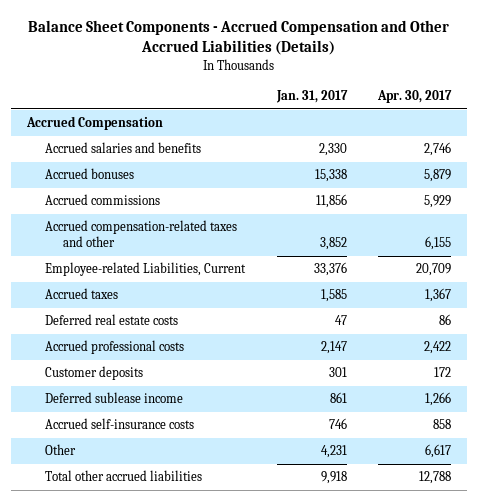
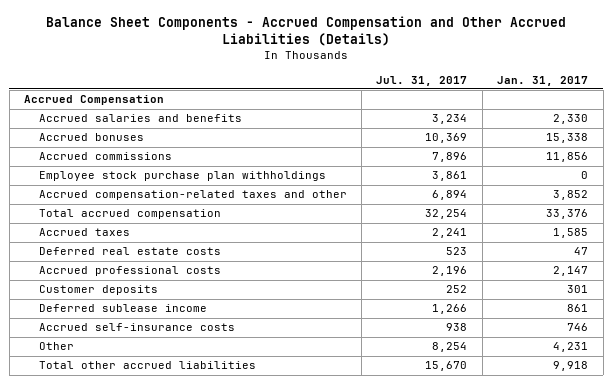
[377,90,453,104] Apr. 30, 2017 -> none
none -> [376,75,468,86] Jul. 31, 2017
none -> [38,171,326,182] Employee stock purchase plan withholdings
[45,262,247,277] Employee-related Liabilities, Current -> [38,209,221,220] Total accrued compensation

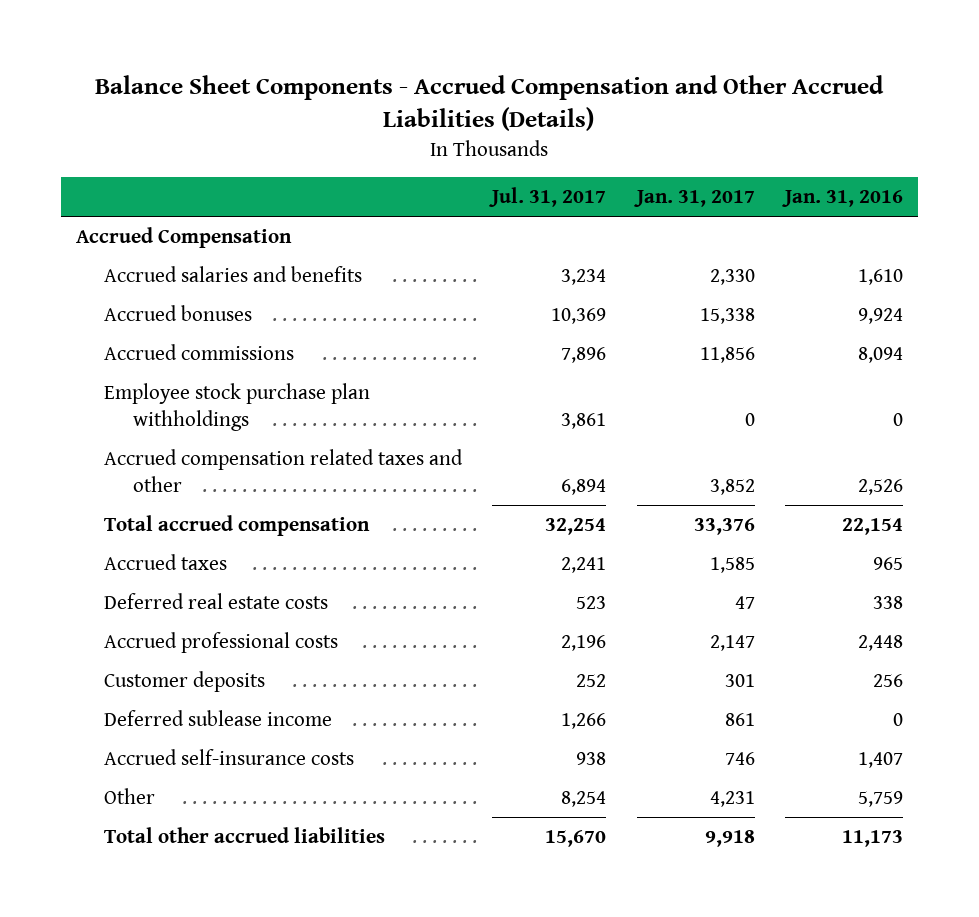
none -> [781,190,903,208] Jan. 31, 2016
[38,190,347,201] Accrued compensation-related taxes and other -> [104,449,464,492] Accrued compensation related taxes and other

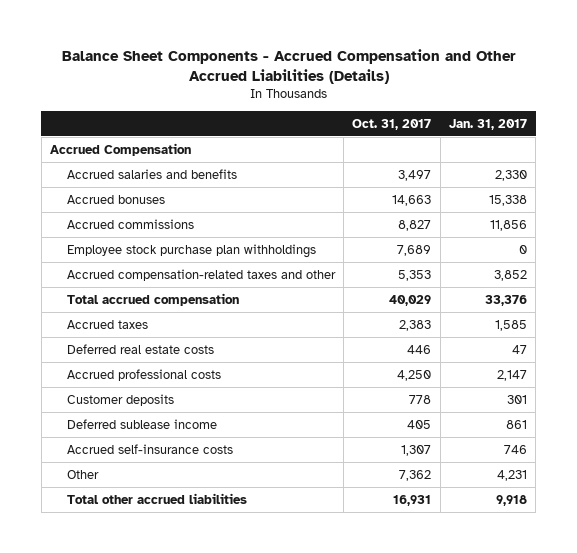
[489,187,607,208] Jul. 31, 2017 -> none
[781,190,903,208] Jan. 31, 2016 -> none
none -> [352,118,432,130] Oct. 31, 2017
[104,449,464,492] Accrued compensation related taxes and other -> [66,268,336,281] Accrued compensation-related taxes and other

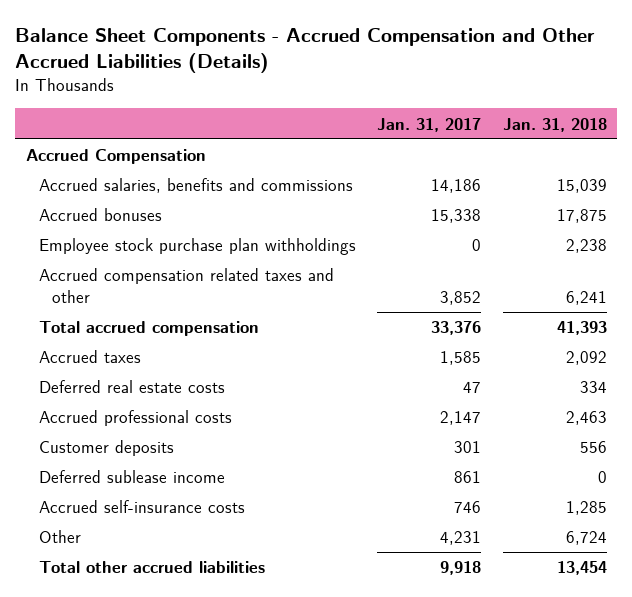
[352,118,432,130] Oct. 31, 2017 -> none
none -> [502,117,607,132] Jan. 31, 2018
[66,168,237,179] Accrued salaries and benefits -> [39,178,354,194] Accrued salaries, benefits and commissions
[495,169,528,181] 2,330 -> [431,179,482,194] 14,186
[66,218,194,229] Accrued commissions -> none
[66,268,336,281] Accrued compensation-related taxes and other -> [39,268,335,303] Accrued compensation related taxes and other

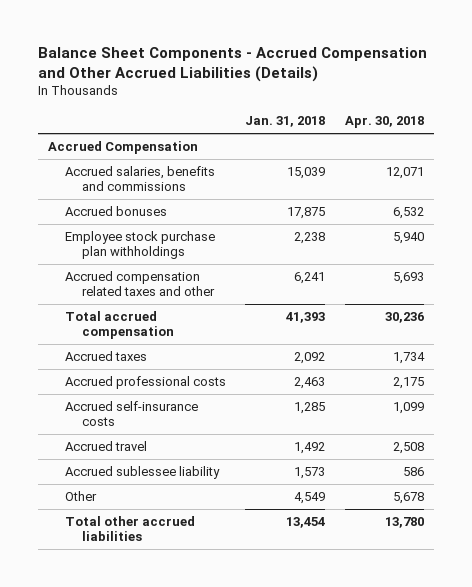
[377,117,482,132] Jan. 31, 2017 -> none
none -> [345,116,425,129] Apr. 30, 2018
[39,380,226,394] Deferred real estate costs -> none
[39,440,175,457] Customer deposits -> none
[39,470,226,484] Deferred sublease income -> none
none -> [64,441,147,452] Accrued travel
none -> [64,466,220,480] Accrued sublessee liability
[565,531,607,546] 6,724 -> [294,492,326,505] 4,549

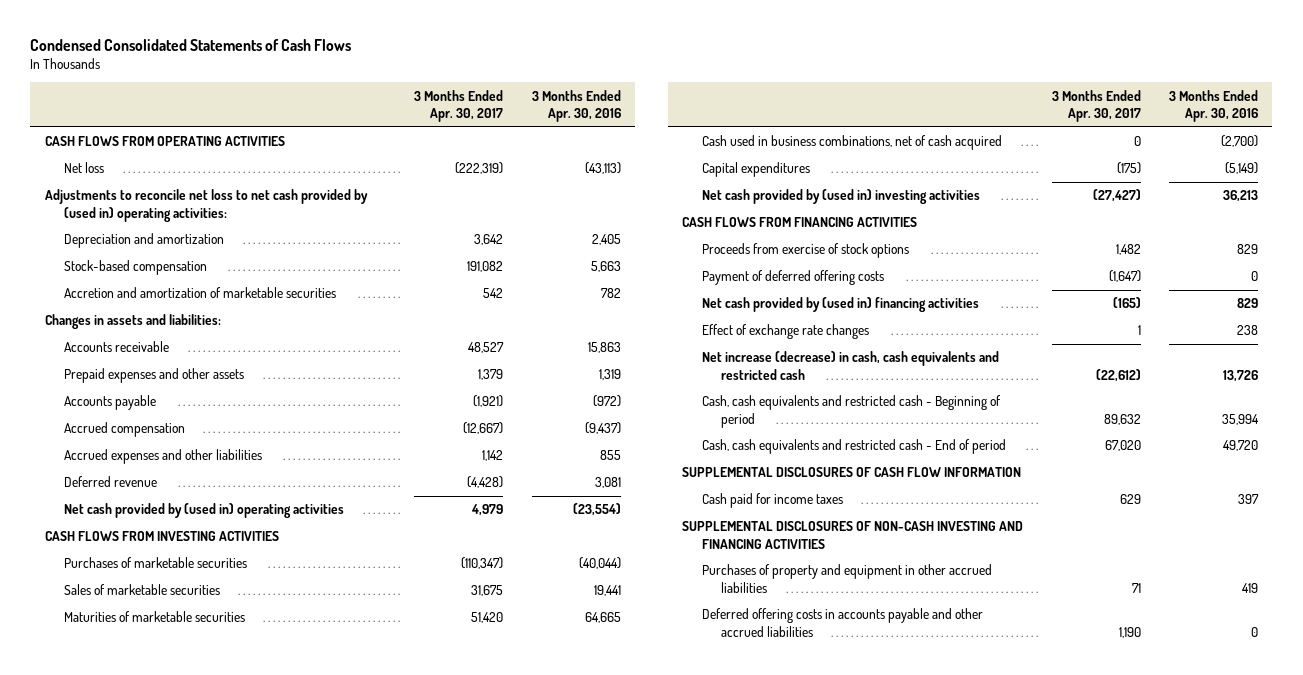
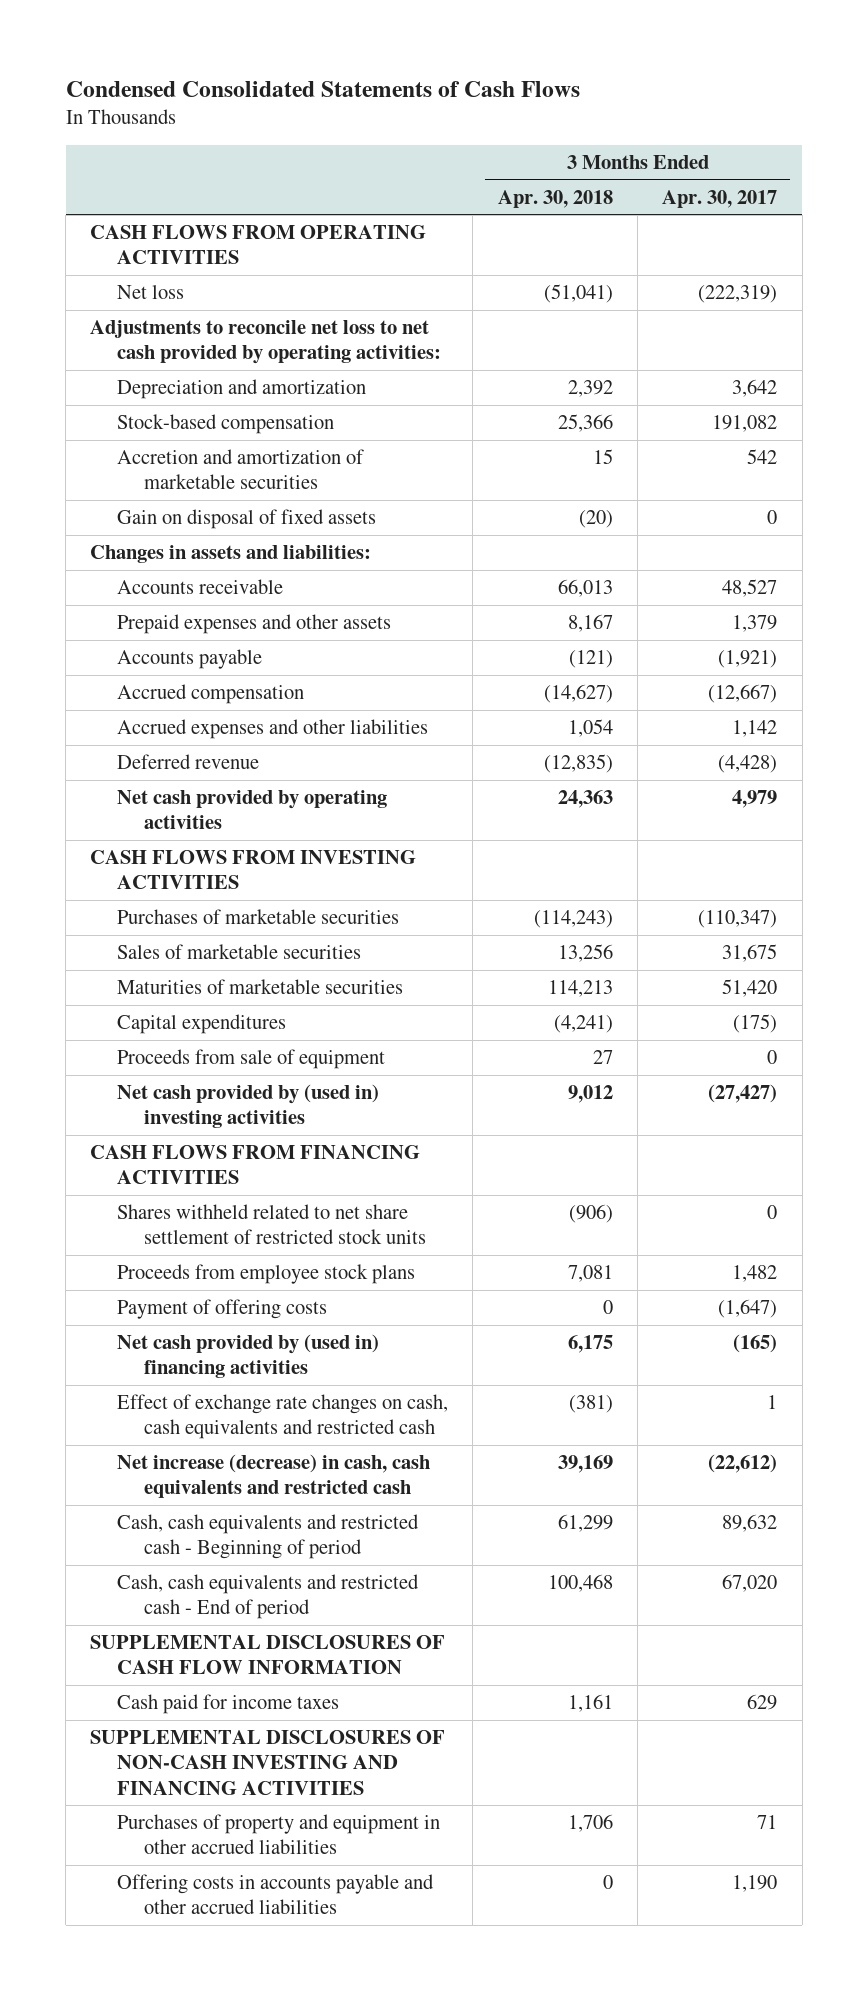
[531,89,621,122] 3 Months Ended Apr. 30, 2016 -> none
none -> [497,189,613,208] Apr. 30, 2018
[44,189,368,222] Adjustments to reconcile net loss to net cash provided by (used in) operating activities: -> [90,320,442,365] Adjustments to reconcile net loss to net cash provided by operating activities:
none -> [117,509,377,530] Gain on disposal of fixed assets
[63,503,344,519] Net cash provided by (used in) operating activities -> [117,790,388,830] Net cash provided by operating activities
[701,135,1002,151] Cash used in business combinations, net of cash acquired -> none
none -> [117,1049,386,1070] Proceeds from sale of equipment
none -> [117,1204,426,1245] Shares withheld related to net share settlement of restricted stock units
[701,243,909,259] Proceeds from exercise of stock options -> [117,1264,416,1285] Proceeds from employee stock plans
[701,270,884,286] Payment of deferred offering costs -> [117,1299,328,1320] Payment of offering costs
[701,324,869,340] Effect of exchange rate changes -> [117,1394,449,1440] Effect of exchange rate changes on cash, cash equivalents and restricted cash
[701,608,983,637] Deferred offering costs in accounts payable and other accrued liabilities -> [117,1874,435,1915] Offering costs in accounts payable and other accrued liabilities

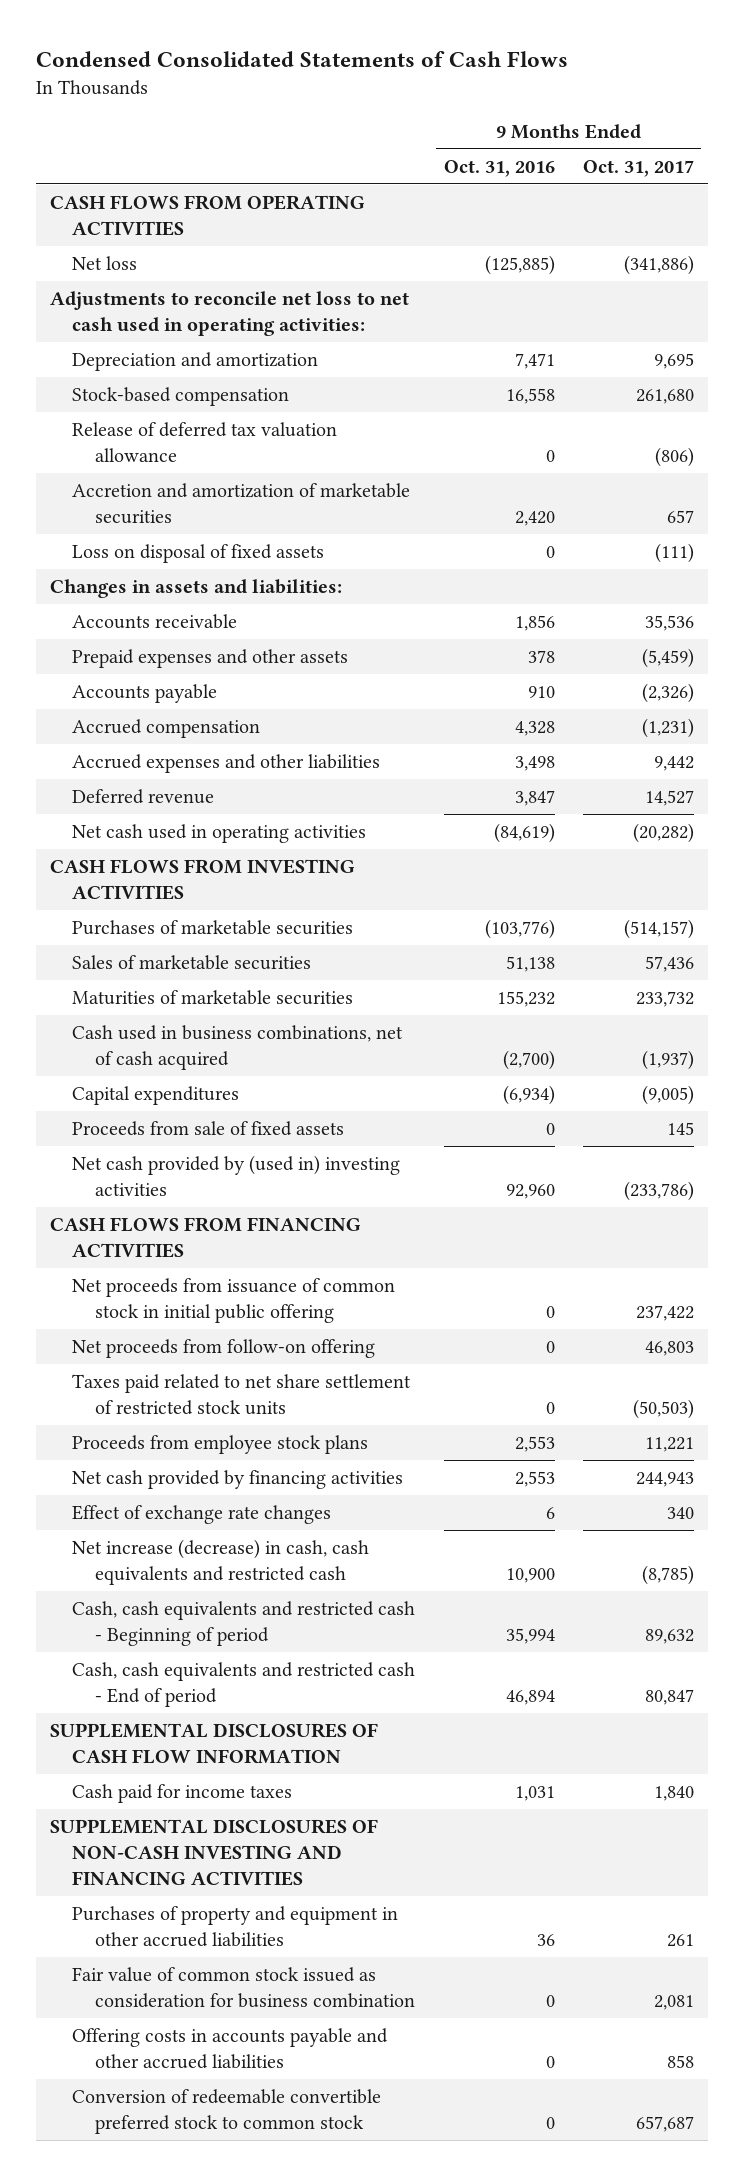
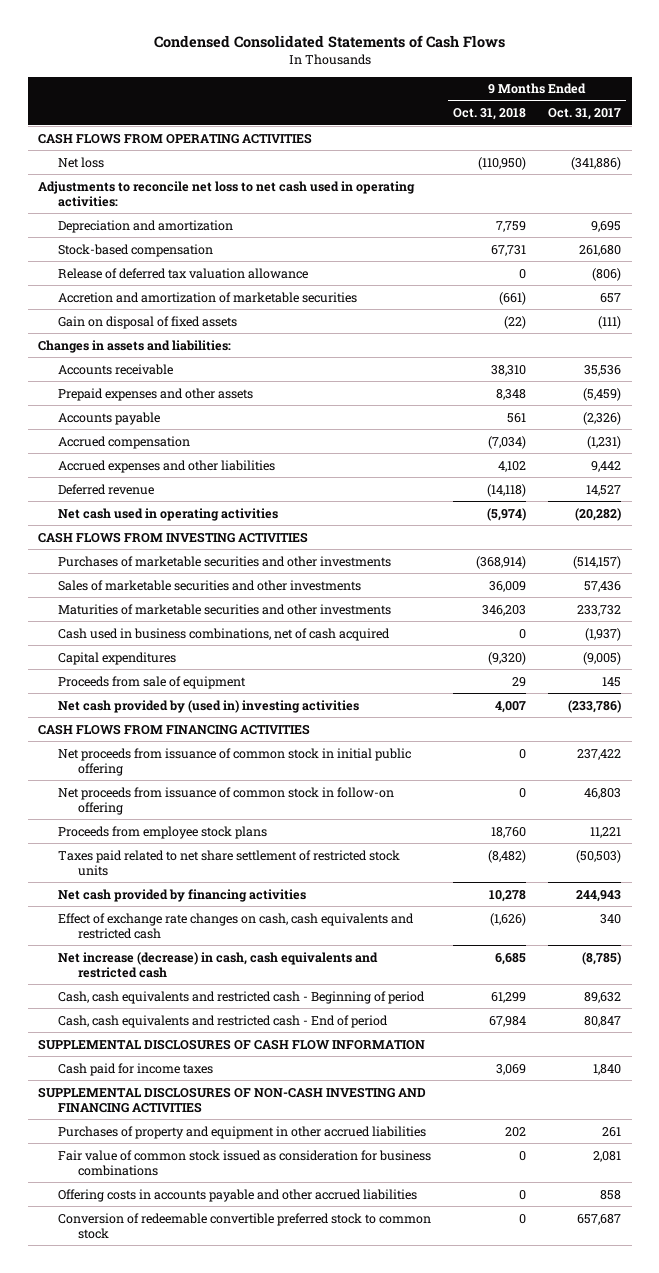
[443,159,555,177] Oct. 31, 2016 -> none
none -> [453,108,527,121] Oct. 31, 2018
[72,543,325,563] Loss on disposal of fixed assets -> [58,315,238,329] Gain on disposal of fixed assets
[72,919,354,935] Purchases of marketable securities -> [58,555,392,567] Purchases of marketable securities and other investments
[72,954,312,970] Sales of marketable securities -> [58,579,362,591] Sales of marketable securities and other investments
[72,989,354,1005] Maturities of marketable securities -> [58,603,392,615] Maturities of marketable securities and other investments
[72,1120,345,1136] Proceeds from sale of fixed assets -> [58,675,247,689] Proceeds from sale of equipment
[72,1338,376,1358] Net proceeds from follow-on offering -> [58,786,395,815] Net proceeds from issuance of common stock in follow-on offering
[72,1373,412,1415] Taxes paid related to net share settlement of restricted stock units -> [58,849,401,876] Taxes paid related to net share settlement of restricted stock units
[72,1504,332,1524] Effect of exchange rate changes -> [58,912,415,939] Effect of exchange rate changes on cash, cash equivalents and restricted cash
[72,1966,415,2008] Fair value of common stock issued as consideration for business combination -> [58,1149,432,1176] Fair value of common stock issued as consideration for business combinations

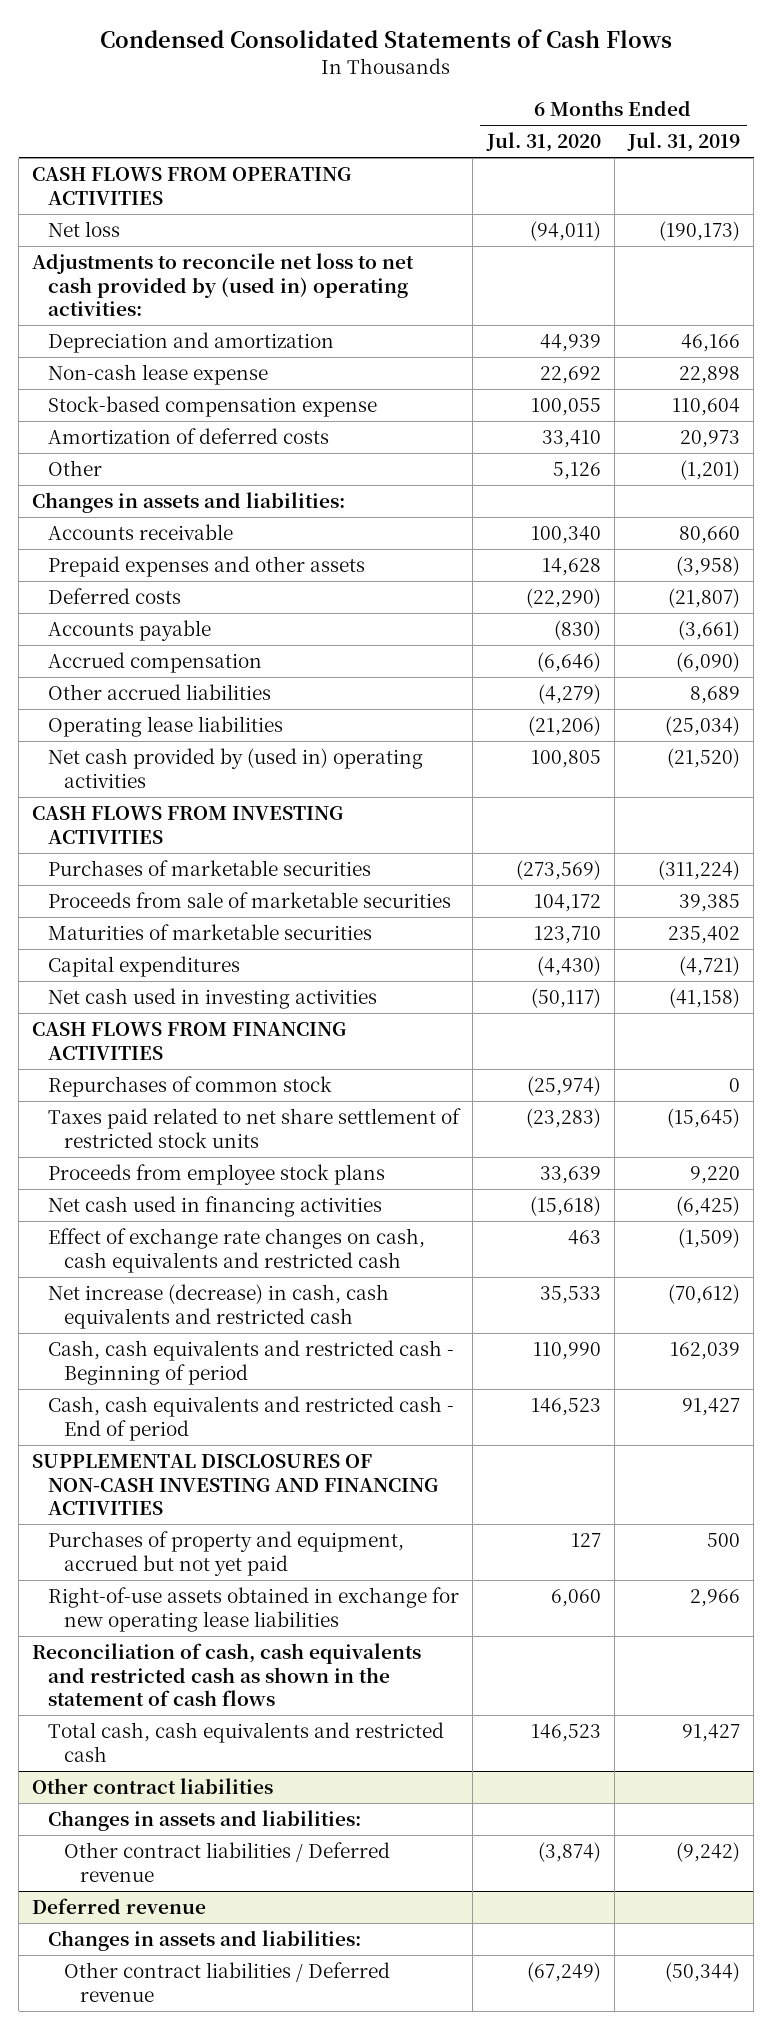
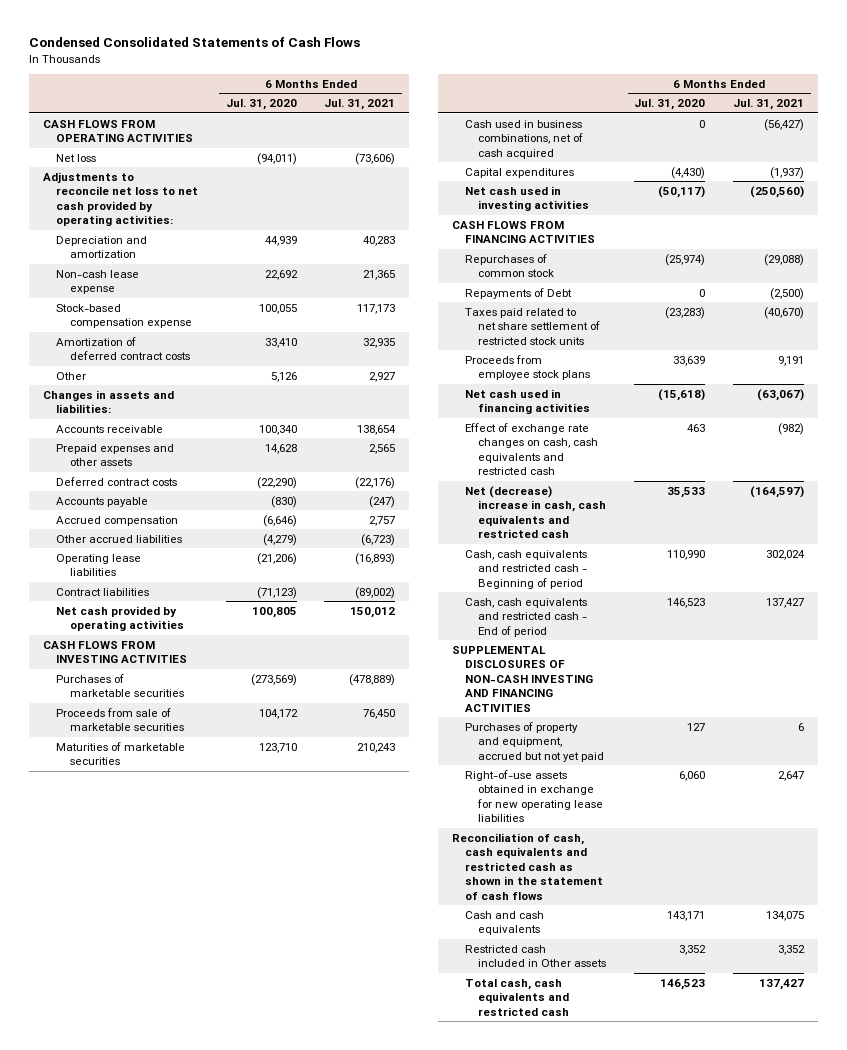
[627,132,741,153] Jul. 31, 2019 -> none
none -> [324,99,396,111] Jul. 31, 2021
[32,253,415,317] Adjustments to reconcile net loss to net cash provided by (used in) operating activities: -> [43,171,199,227] Adjustments to reconcile net loss to net cash provided by operating activities:
[48,428,330,445] Amortization of deferred costs -> [56,336,190,361] Amortization of deferred contract costs
[48,588,182,605] Deferred costs -> [56,476,178,486] Deferred contract costs
none -> [56,587,150,596] Contract liabilities
[48,748,424,788] Net cash provided by (used in) operating activities -> [56,605,184,632] Net cash provided by operating activities
none -> [464,119,584,159] Cash used in business combinations, net of cash acquired
none -> [464,287,572,299] Repayments of Debt
[48,1284,390,1329] Net increase (decrease) in cash, cash equivalents and restricted cash -> [464,485,607,539] Net (decrease) increase in cash, cash equivalents and restricted cash
none -> [464,910,544,936] Cash and cash equivalents
none -> [464,944,607,968] Restricted cash included in Other assets
[32,1778,274,1795] Other contract liabilities -> none
[48,1810,362,1832] Changes in assets and liabilities: -> none
[63,1842,390,1882] Other contract liabilities / Deferred revenue -> none
[32,1898,207,1915] Deferred revenue -> none
[48,1930,362,1952] Changes in assets and liabilities: -> none
[63,1962,390,2002] Other contract liabilities / Deferred revenue -> none

